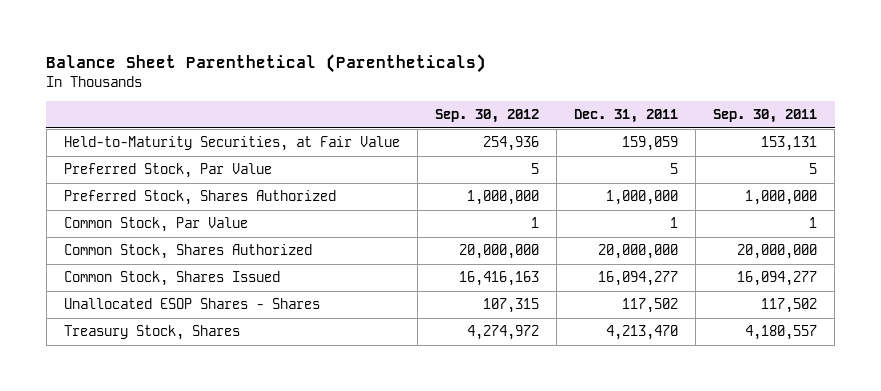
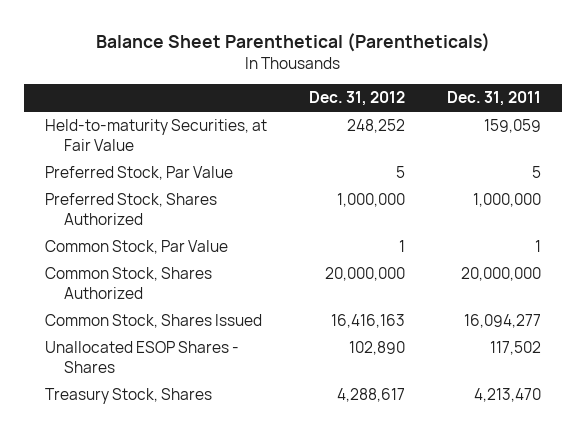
[434,109,539,124] Sep. 30, 2012 -> none
[713,109,818,124] Sep. 30, 2011 -> none
none -> [308,91,405,107] Dec. 31, 2012
[63,136,400,152] Held-to-Maturity Securities, at Fair Value -> [44,119,267,151] Held-to-maturity Securities, at Fair Value

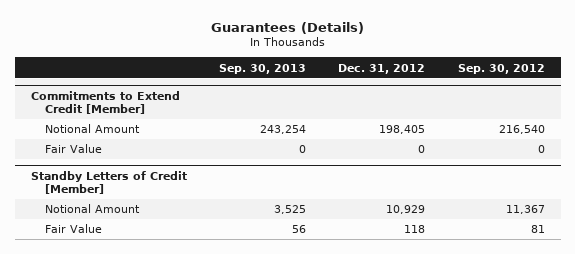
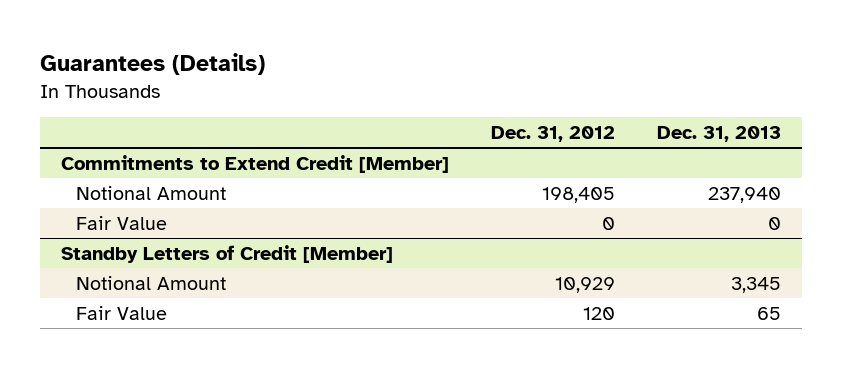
[218,63,306,74] Sep. 30, 2013 -> none
[457,63,545,74] Sep. 30, 2012 -> none
none -> [656,126,781,143] Dec. 31, 2013
[404,225,426,234] 118 -> [582,306,615,320] 120

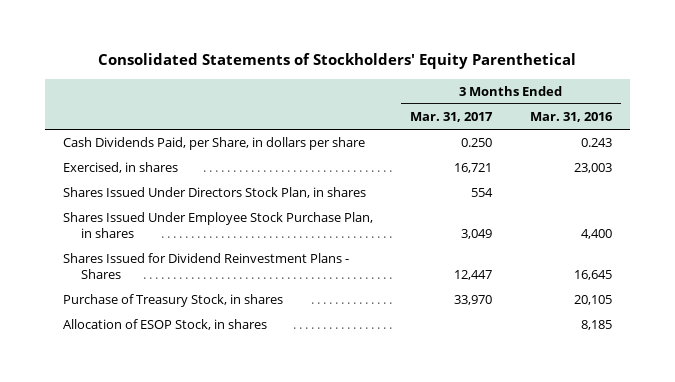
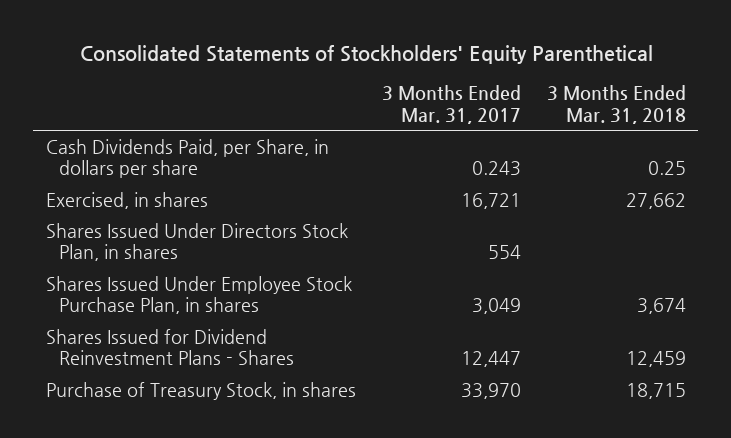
[529,112,613,123] Mar. 31, 2016 -> none
none -> [546,85,686,124] 3 Months Ended Mar. 31, 2018
[461,138,493,148] 0.250 -> [471,161,521,177] 0.243
[63,319,268,331] Allocation of ESOP Stock, in shares -> none

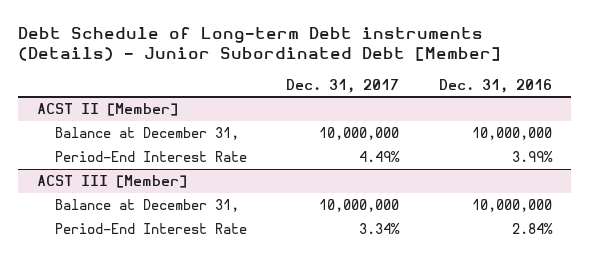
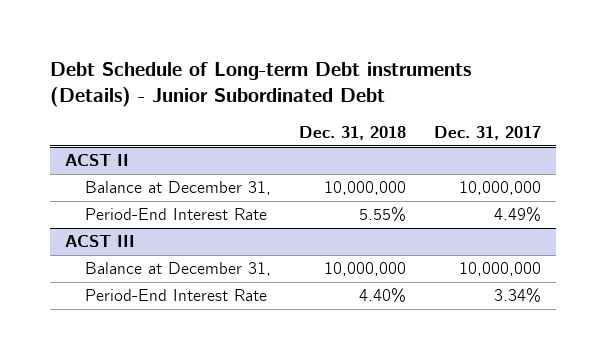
[17,26,501,62] Debt Schedule of Long-term Debt instruments (Details) - Junior Subordinated Debt [Member] -> [50,62,472,108] Debt Schedule of Long-term Debt instruments (Details) - Junior Subordinated Debt
[438,78,552,93] Dec. 31, 2016 -> none
none -> [298,126,406,141] Dec. 31, 2018
[37,103,179,117] ACST II [Member] -> [64,154,129,167] ACST II
[37,175,188,189] ACST III [Member] -> [64,235,135,248] ACST III

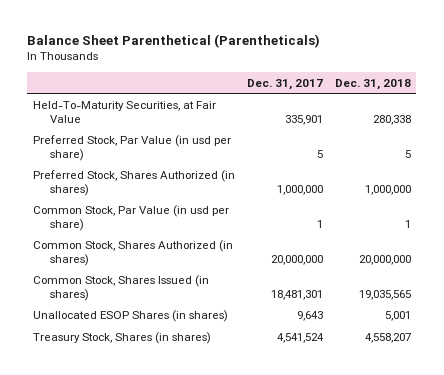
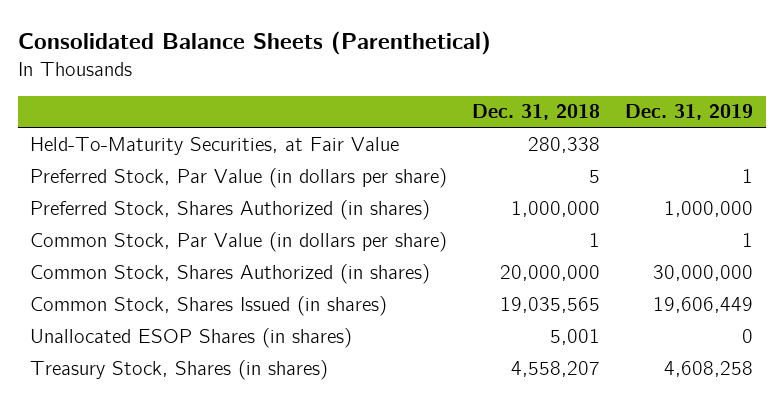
[27,33,321,48] Balance Sheet Parenthetical (Parentheticals) -> [17,30,491,55] Consolidated Balance Sheets (Parenthetical)
[246,78,323,90] Dec. 31, 2017 -> none
none -> [625,104,754,121] Dec. 31, 2019
[33,134,232,161] Preferred Stock, Par Value (in usd per share) -> [30,167,448,188] Preferred Stock, Par Value (in dollars per share)
[33,204,230,231] Common Stock, Par Value (in usd per share) -> [30,231,448,252] Common Stock, Par Value (in dollars per share)

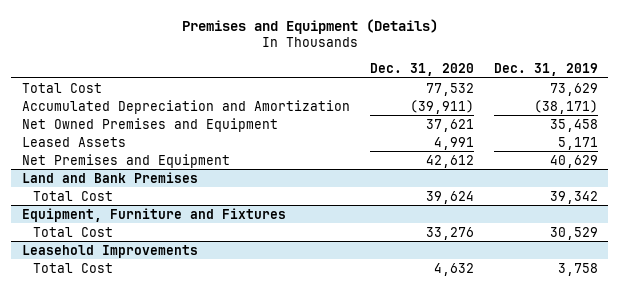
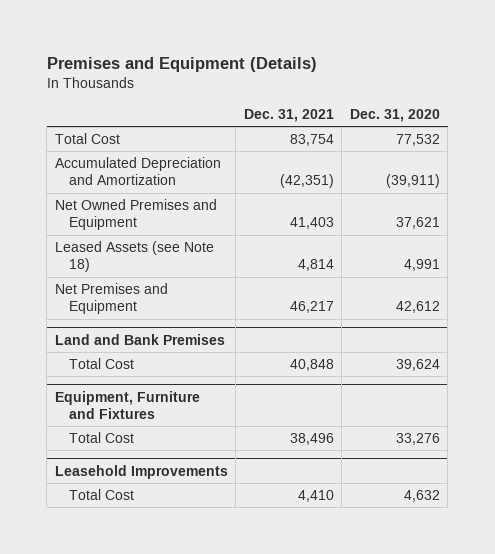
[494,63,599,77] Dec. 31, 2019 -> none
none -> [243,109,334,123] Dec. 31, 2021
[21,136,126,147] Leased Assets -> [54,240,214,273] Leased Assets (see Note 18)

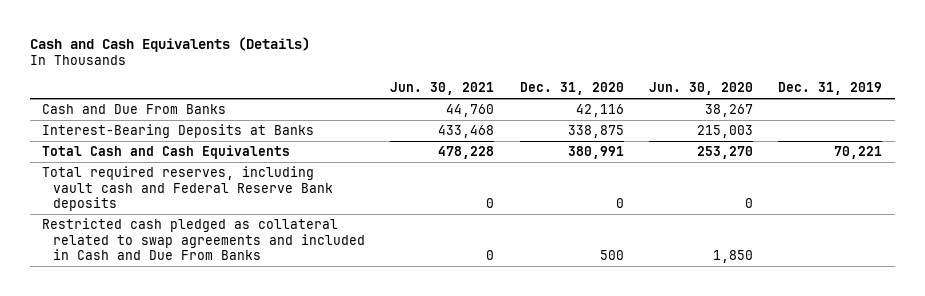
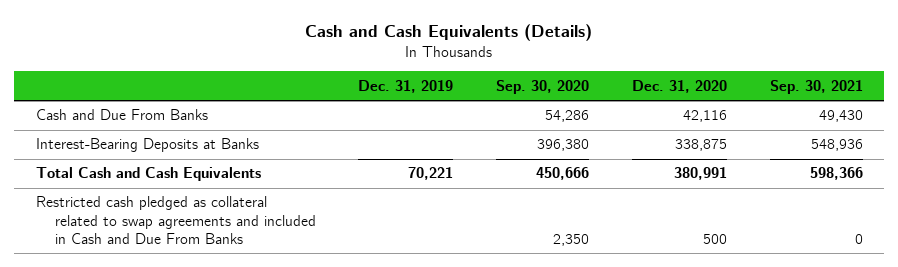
[390,82,495,96] Jun. 30, 2021 -> none
[648,82,753,96] Jun. 30, 2020 -> none
none -> [496,79,590,94] Sep. 30, 2020
none -> [769,79,863,94] Sep. 30, 2021
[42,165,333,212] Total required reserves, including vault cash and Federal Reserve Bank deposits -> none

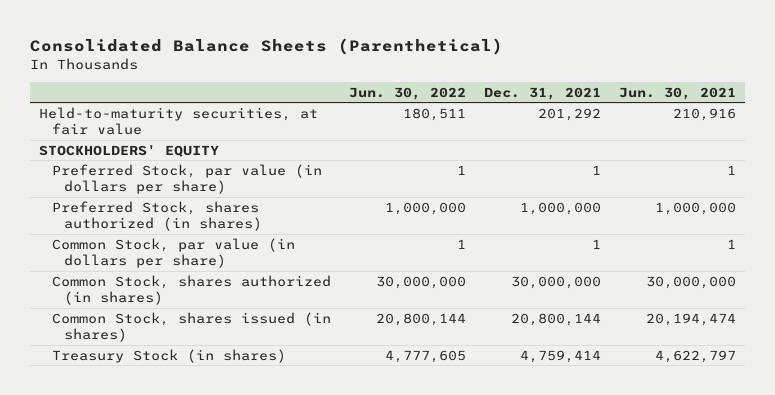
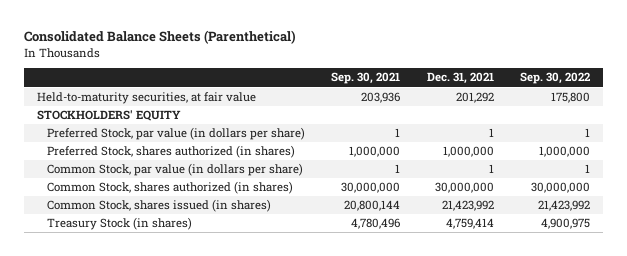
[348,86,466,100] Jun. 30, 2022 -> none
[618,86,736,100] Jun. 30, 2021 -> none
none -> [331,72,401,85] Sep. 30, 2021
none -> [519,72,590,85] Sep. 30, 2022
[510,312,601,326] 20,800,144 -> [441,200,494,212] 21,423,992

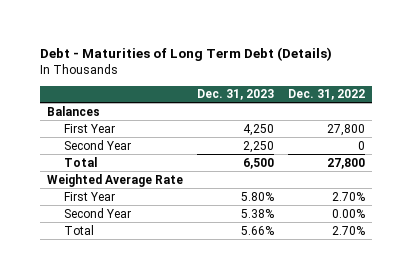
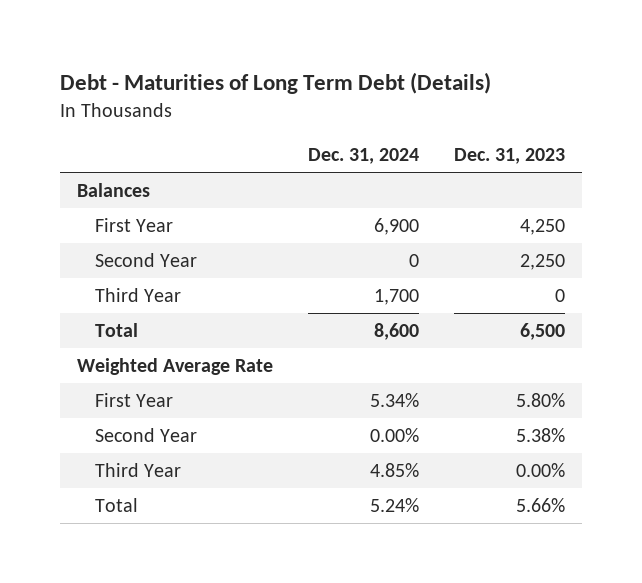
[287,89,365,101] Dec. 31, 2022 -> none
none -> [307,148,419,165] Dec. 31, 2024
none -> [94,288,181,303] Third Year
none -> [94,463,181,478] Third Year

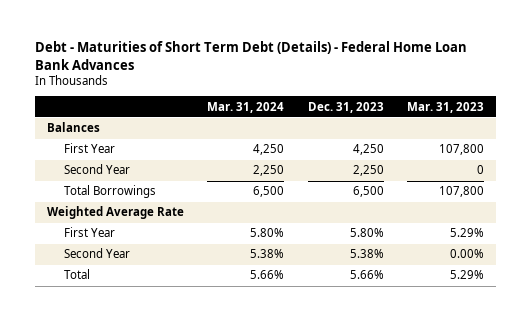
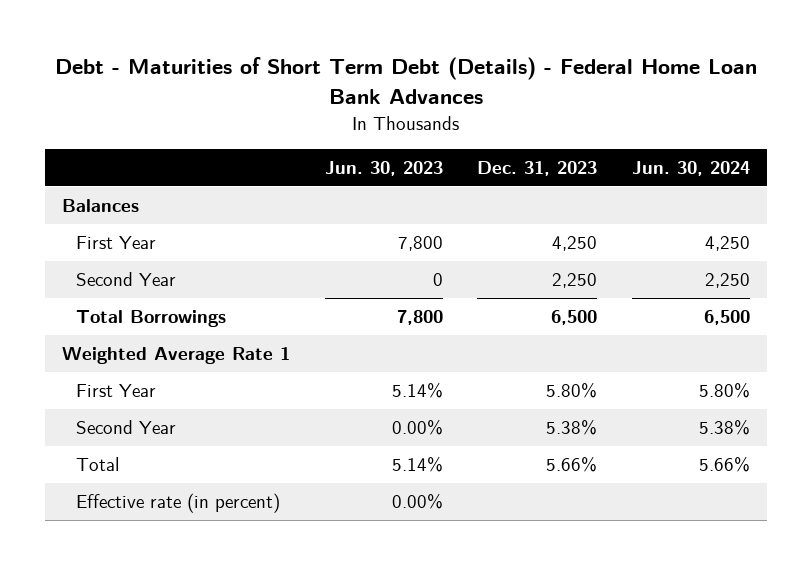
[207,101,285,113] Mar. 31, 2024 -> none
[407,101,485,113] Mar. 31, 2023 -> none
none -> [324,161,443,177] Jun. 30, 2023
none -> [631,161,750,177] Jun. 30, 2024
[46,206,184,220] Weighted Average Rate -> [61,347,290,365] Weighted Average Rate 1
none -> [75,493,280,514] Effective rate (in percent)

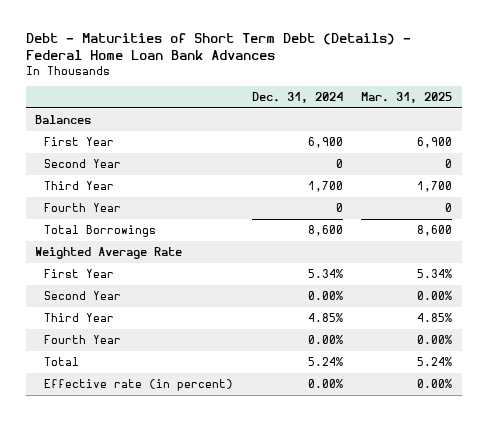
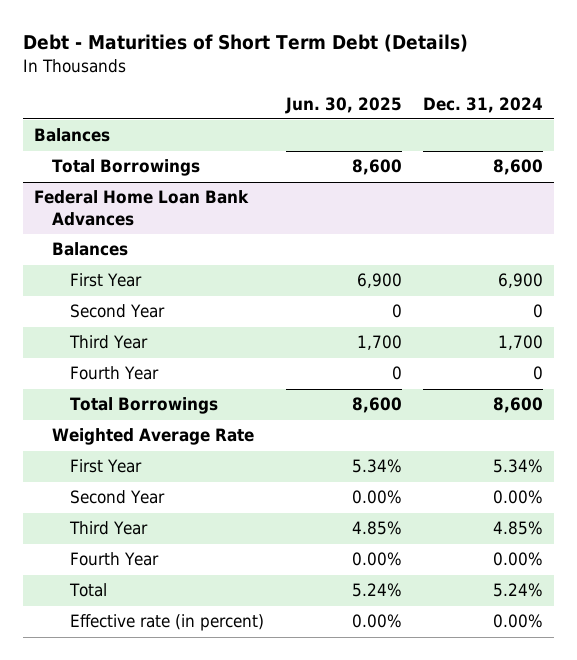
[25,33,411,61] Debt - Maturities of Short Term Debt (Details) - Federal Home Loan Bank Advances -> [23,34,469,53] Debt - Maturities of Short Term Debt (Details)
[361,92,453,104] Mar. 31, 2025 -> none
none -> [284,96,402,114] Jun. 30, 2025
none -> [52,159,201,177] Total Borrowings
none -> [33,190,249,226] Federal Home Loan Bank Advances
none -> [52,242,129,257] Balances

